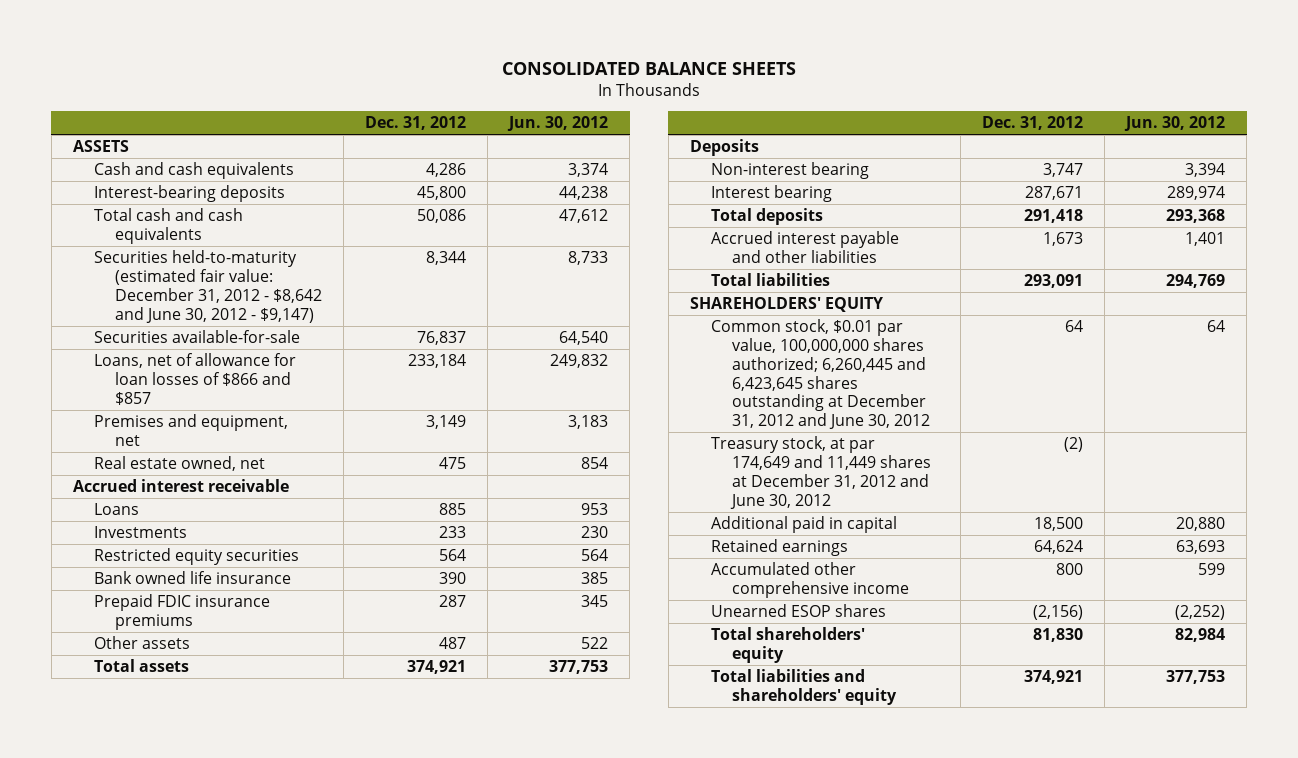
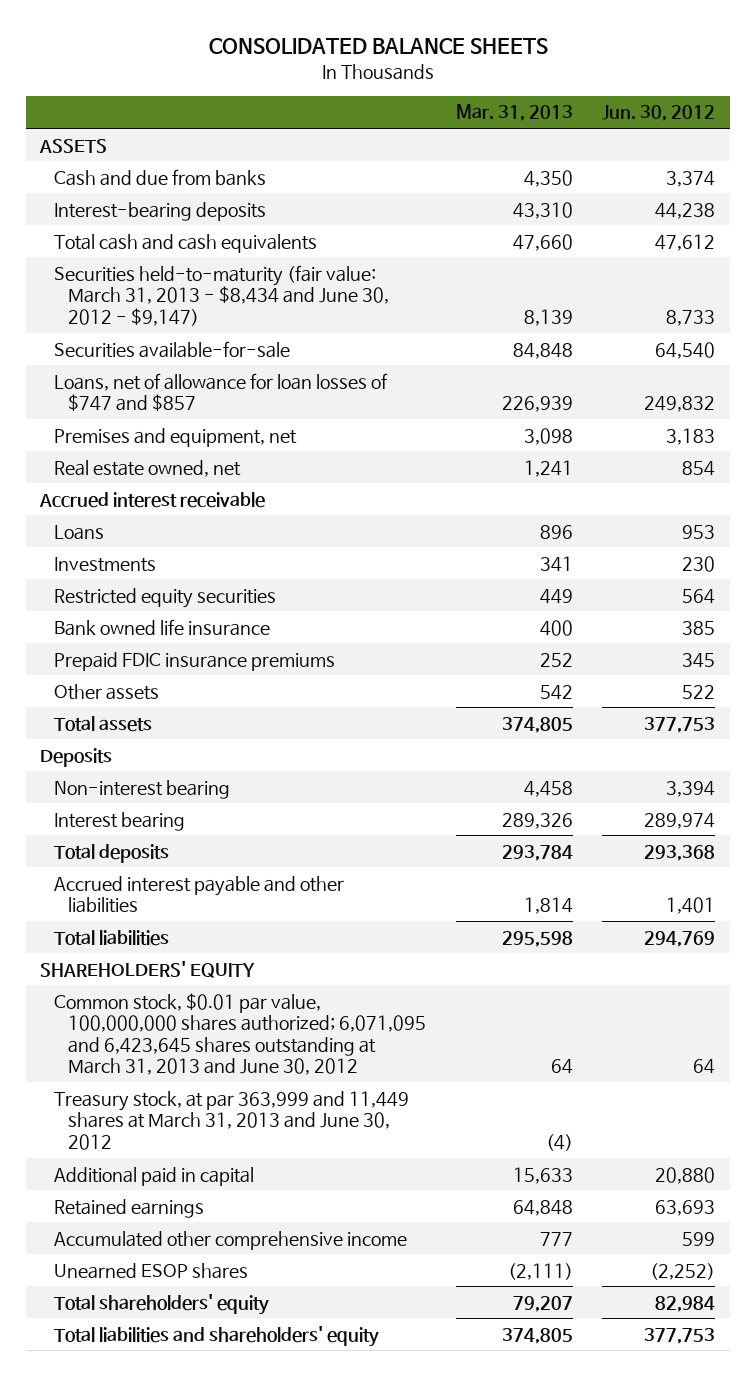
[365,116,467,131] Dec. 31, 2012 -> none
none -> [455,104,573,122] Mar. 31, 2013
[93,161,294,179] Cash and cash equivalents -> [54,168,267,186] Cash and due from banks
[93,249,323,323] Securities held-to-maturity (estimated fair value: December 31, 2012 - $8,642 and June 30, 2012 - $9,147) -> [54,264,389,326] Securities held-to-maturity (fair value: March 31, 2013 - $8,434 and June 30, 2012 - $9,147)
[93,352,296,405] Loans, net of allowance for loan losses of $866 and $857 -> [54,372,389,412] Loans, net of allowance for loan losses of $747 and $857
[710,318,931,430] Common stock, $0.01 par value, 100,000,000 shares authorized; 6,260,445 and 6,423,645 shares outstanding at December 31, 2012 and June 30, 2012 -> [54,992,426,1076] Common stock, $0.01 par value, 100,000,000 shares authorized; 6,071,095 and 6,423,645 shares outstanding at March 31, 2013 and June 30, 2012
[710,435,932,509] Treasury stock, at par 174,649 and 11,449 shares at December 31, 2012 and June 30, 2012 -> [54,1090,410,1150] Treasury stock, at par 363,999 and 11,449 shares at March 31, 2013 and June 30, 2012

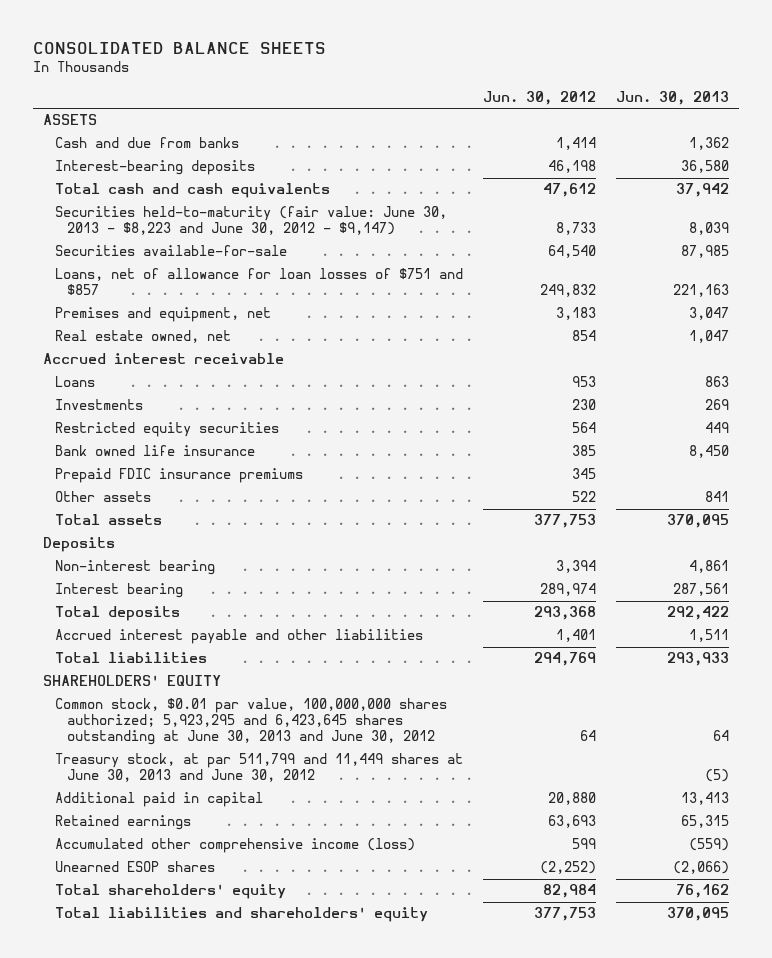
[455,104,573,122] Mar. 31, 2013 -> none
none -> [616,91,730,106] Jun. 30, 2013
[666,170,716,187] 3,374 -> [556,137,597,151] 1,414
[655,202,716,219] 44,238 -> [548,160,597,174] 46,198
[54,264,389,326] Securities held-to-maturity (fair value: March 31, 2013 - $8,434 and June 30, 2012 - $9,147) -> [55,206,448,236] Securities held-to-maturity (fair value: June 30, 2013 - $8,223 and June 30, 2012 - $9,147)
[54,372,389,412] Loans, net of allowance for loan losses of $747 and $857 -> [55,268,464,296] Loans, net of allowance for loan losses of $751 and $857
[54,992,426,1076] Common stock, $0.01 par value, 100,000,000 shares authorized; 6,071,095 and 6,423,645 shares outstanding at March 31, 2013 and June 30, 2012 -> [55,698,448,746] Common stock, $0.01 par value, 100,000,000 shares authorized; 5,923,295 and 6,423,645 shares outstanding at June 30, 2013 and June 30, 2012
[54,1090,410,1150] Treasury stock, at par 363,999 and 11,449 shares at March 31, 2013 and June 30, 2012 -> [55,753,464,783] Treasury stock, at par 511,799 and 11,449 shares at June 30, 2013 and June 30, 2012
[54,1230,408,1250] Accumulated other comprehensive income -> [55,838,416,854] Accumulated other comprehensive income (loss)

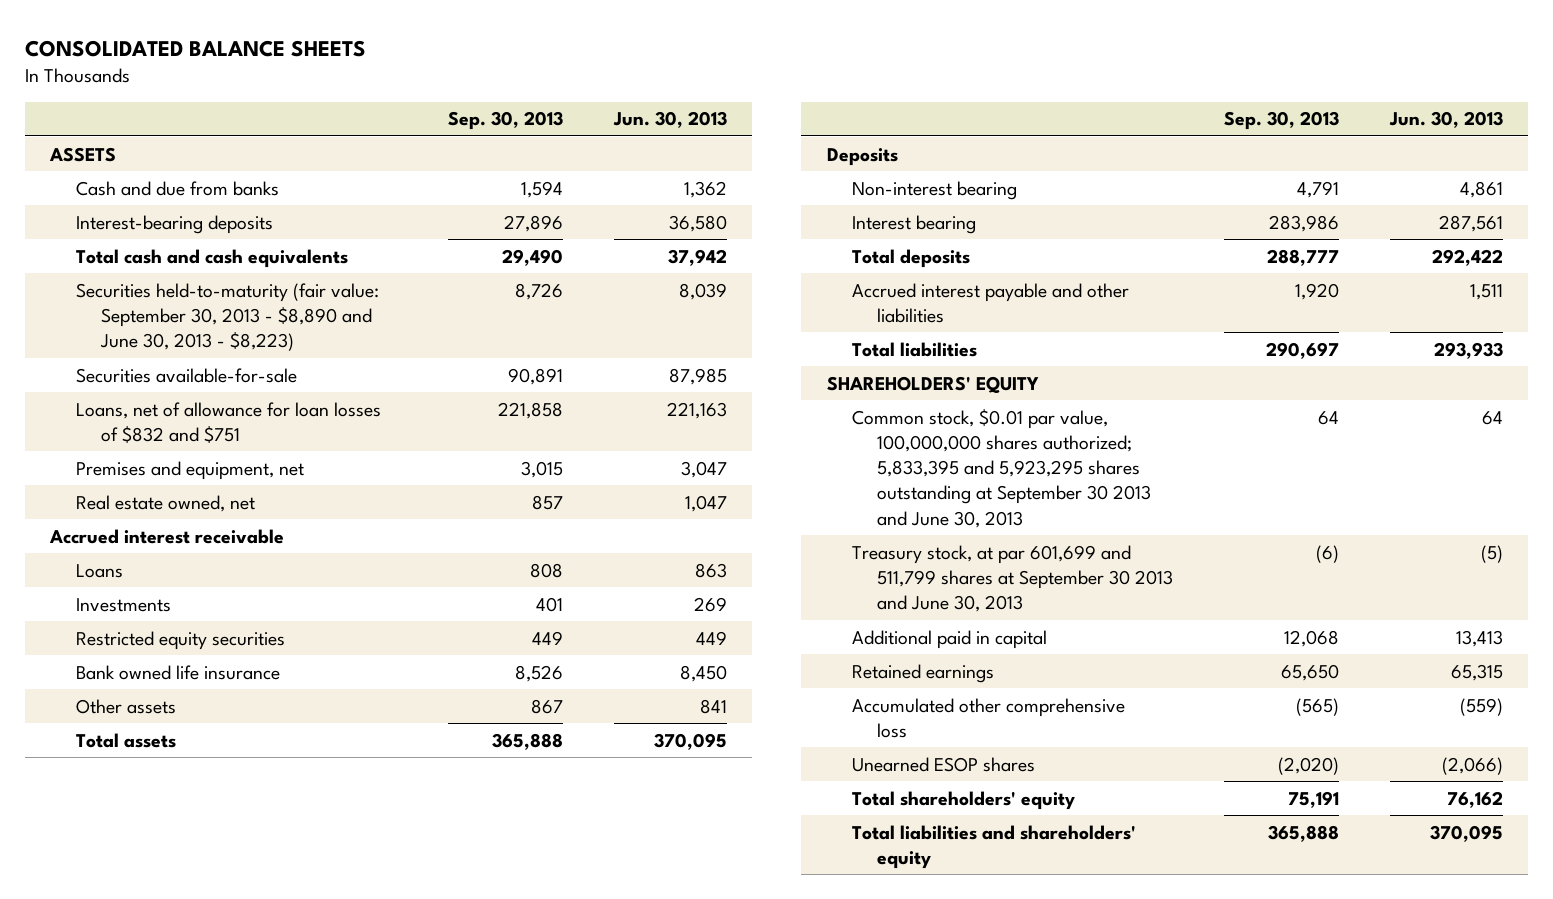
[483,91,597,106] Jun. 30, 2012 -> none
none -> [447,111,563,131] Sep. 30, 2013
[55,206,448,236] Securities held-to-maturity (fair value: June 30, 2013 - $8,223 and June 30, 2012 - $9,147) -> [75,282,379,352] Securities held-to-maturity (fair value: September 30, 2013 - $8,890 and June 30, 2013 - $8,223)
[55,268,464,296] Loans, net of allowance for loan losses of $751 and $857 -> [75,401,381,444] Loans, net of allowance for loan losses of $832 and $751
[55,468,304,484] Prepaid FDIC insurance premiums -> none
[55,698,448,746] Common stock, $0.01 par value, 100,000,000 shares authorized; 5,923,295 and 6,423,645 shares outstanding at June 30, 2013 and June 30, 2012 -> [851,408,1152,528] Common stock, $0.01 par value, 100,000,000 shares authorized; 5,833,395 and 5,923,295 shares outstanding at September 30 2013 and June 30, 2013
[55,753,464,783] Treasury stock, at par 511,799 and 11,449 shares at June 30, 2013 and June 30, 2012 -> [851,544,1174,613] Treasury stock, at par 601,699 and 511,799 shares at September 30 2013 and June 30, 2013
[55,838,416,854] Accumulated other comprehensive income (loss) -> [851,697,1125,738] Accumulated other comprehensive loss

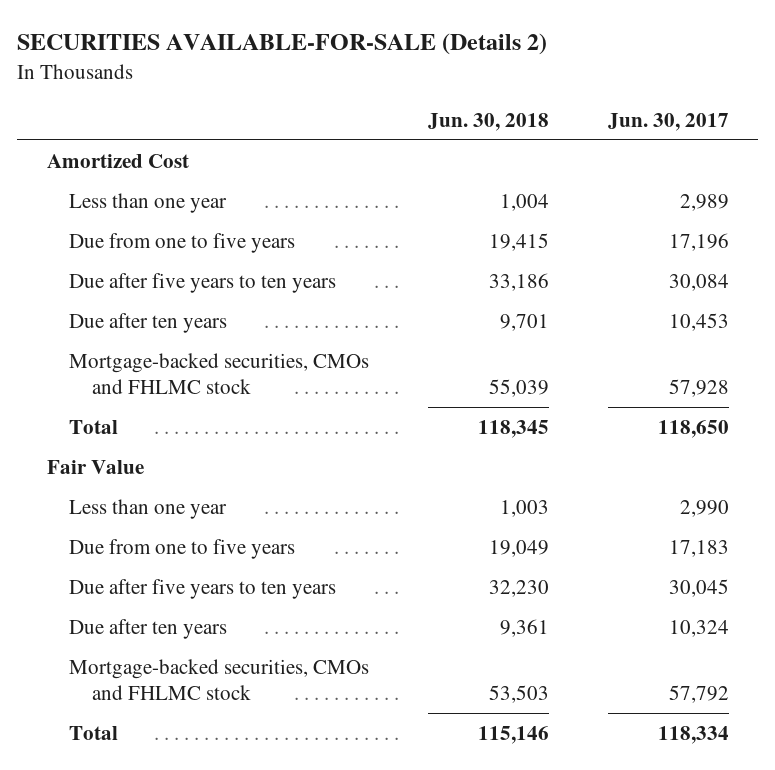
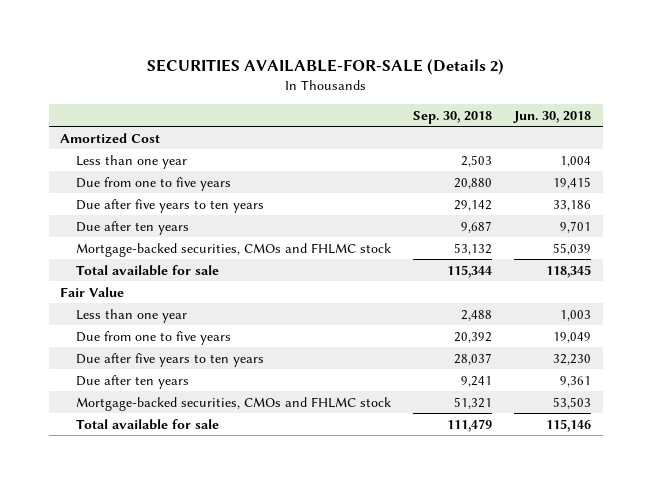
[607,112,729,131] Jun. 30, 2017 -> none
none -> [412,110,492,124] Sep. 30, 2018
[69,420,119,435] Total -> [75,264,219,276] Total available for sale
[69,726,119,741] Total -> [75,418,219,430] Total available for sale

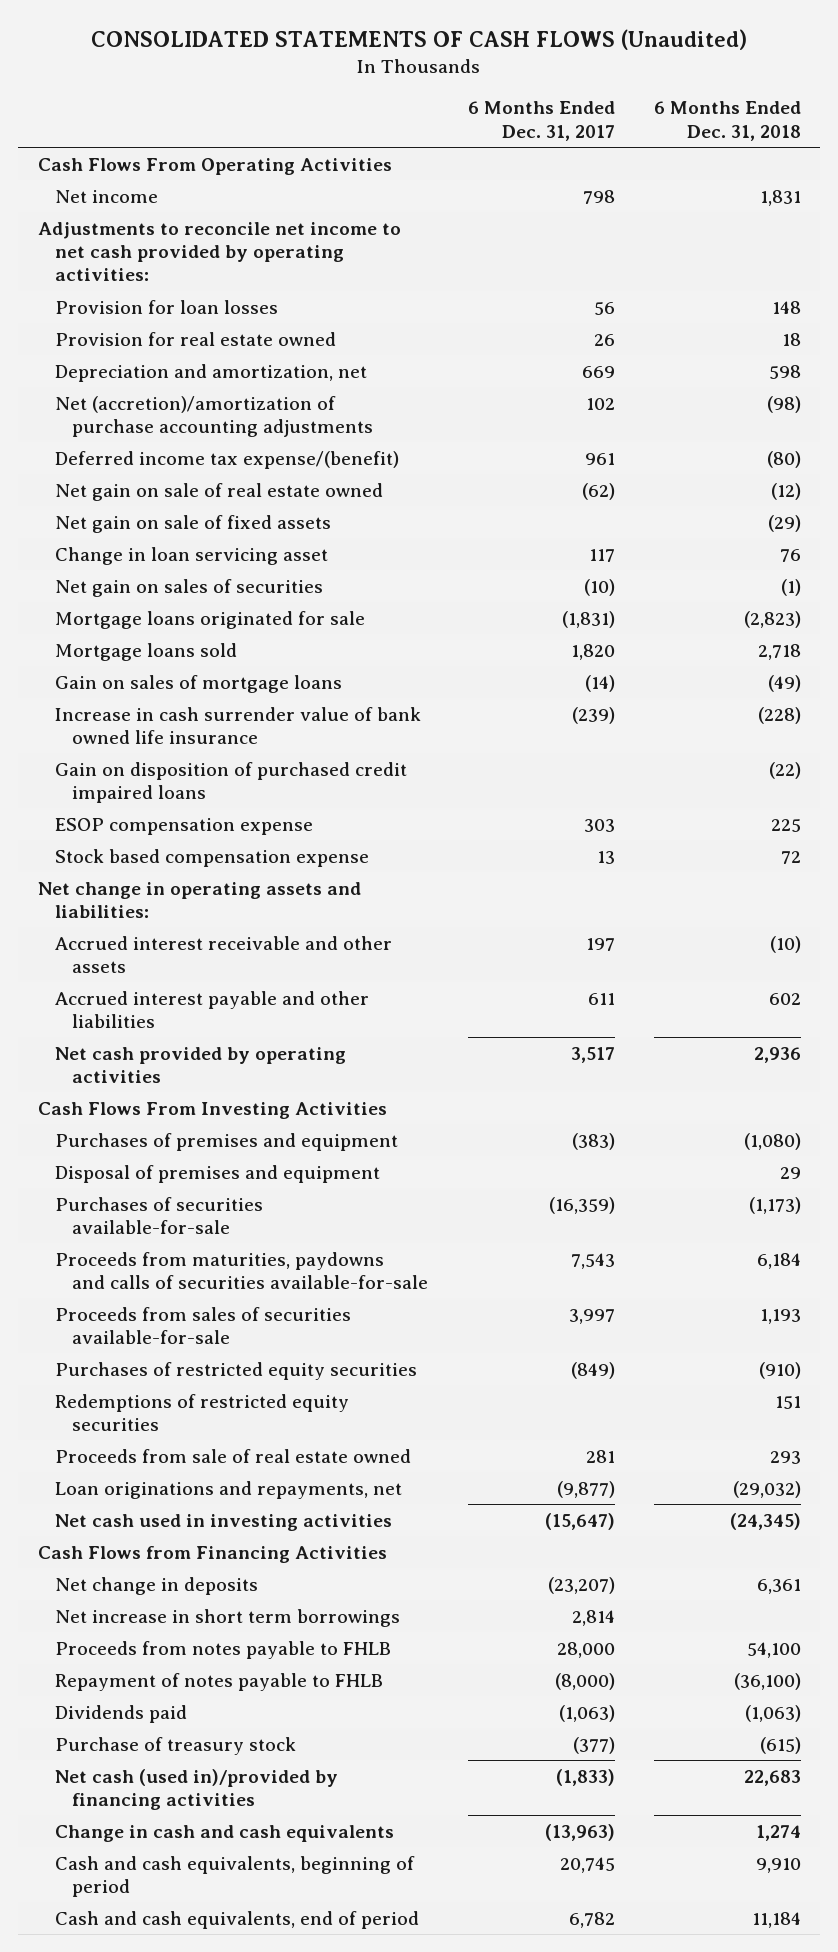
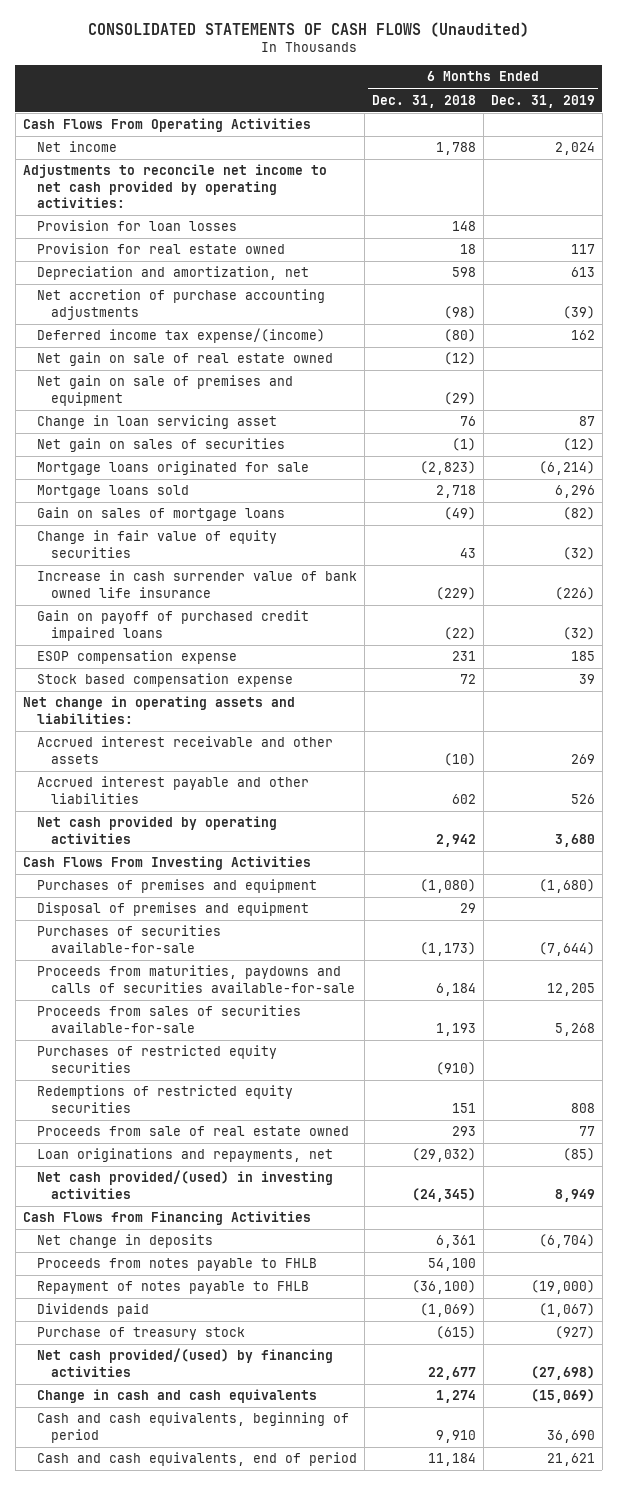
[467,101,615,141] 6 Months Ended Dec. 31, 2017 -> none
none -> [490,94,595,108] Dec. 31, 2019
[759,189,801,206] 1,831 -> [435,142,476,156] 1,788
[54,395,374,437] Net (accretion)/amortization of purchase accounting adjustments -> [37,289,326,320] Net accretion of purchase accounting adjustments
[54,450,399,469] Deferred income tax expense/(benefit) -> [37,328,326,344] Deferred income tax expense/(income)
[54,514,331,533] Net gain on sale of fixed assets -> [37,375,294,406] Net gain on sale of premises and equipment
none -> [37,530,278,558] Change in fair value of equity securities
[757,706,801,724] (228) -> [435,586,476,600] (229)
[54,761,407,803] Gain on disposition of purchased credit impaired loans -> [37,610,310,641] Gain on payoff of purchased credit impaired loans
[770,818,801,832] 225 -> [451,651,476,662] 231
[753,1046,801,1063] 2,936 -> [435,833,476,847] 2,942
[54,1513,392,1531] Net cash used in investing activities -> [37,1170,334,1199] Net cash provided/(used) in investing activities
[54,1608,400,1627] Net increase in short term borrowings -> none
[744,1704,801,1722] (1,063) -> [419,1303,476,1318] (1,069)
[54,1768,338,1810] Net cash (used in)/provided by financing activities -> [37,1348,334,1377] Net cash provided/(used) by financing activities
[743,1769,801,1786] 22,683 -> [427,1366,476,1380] 22,677

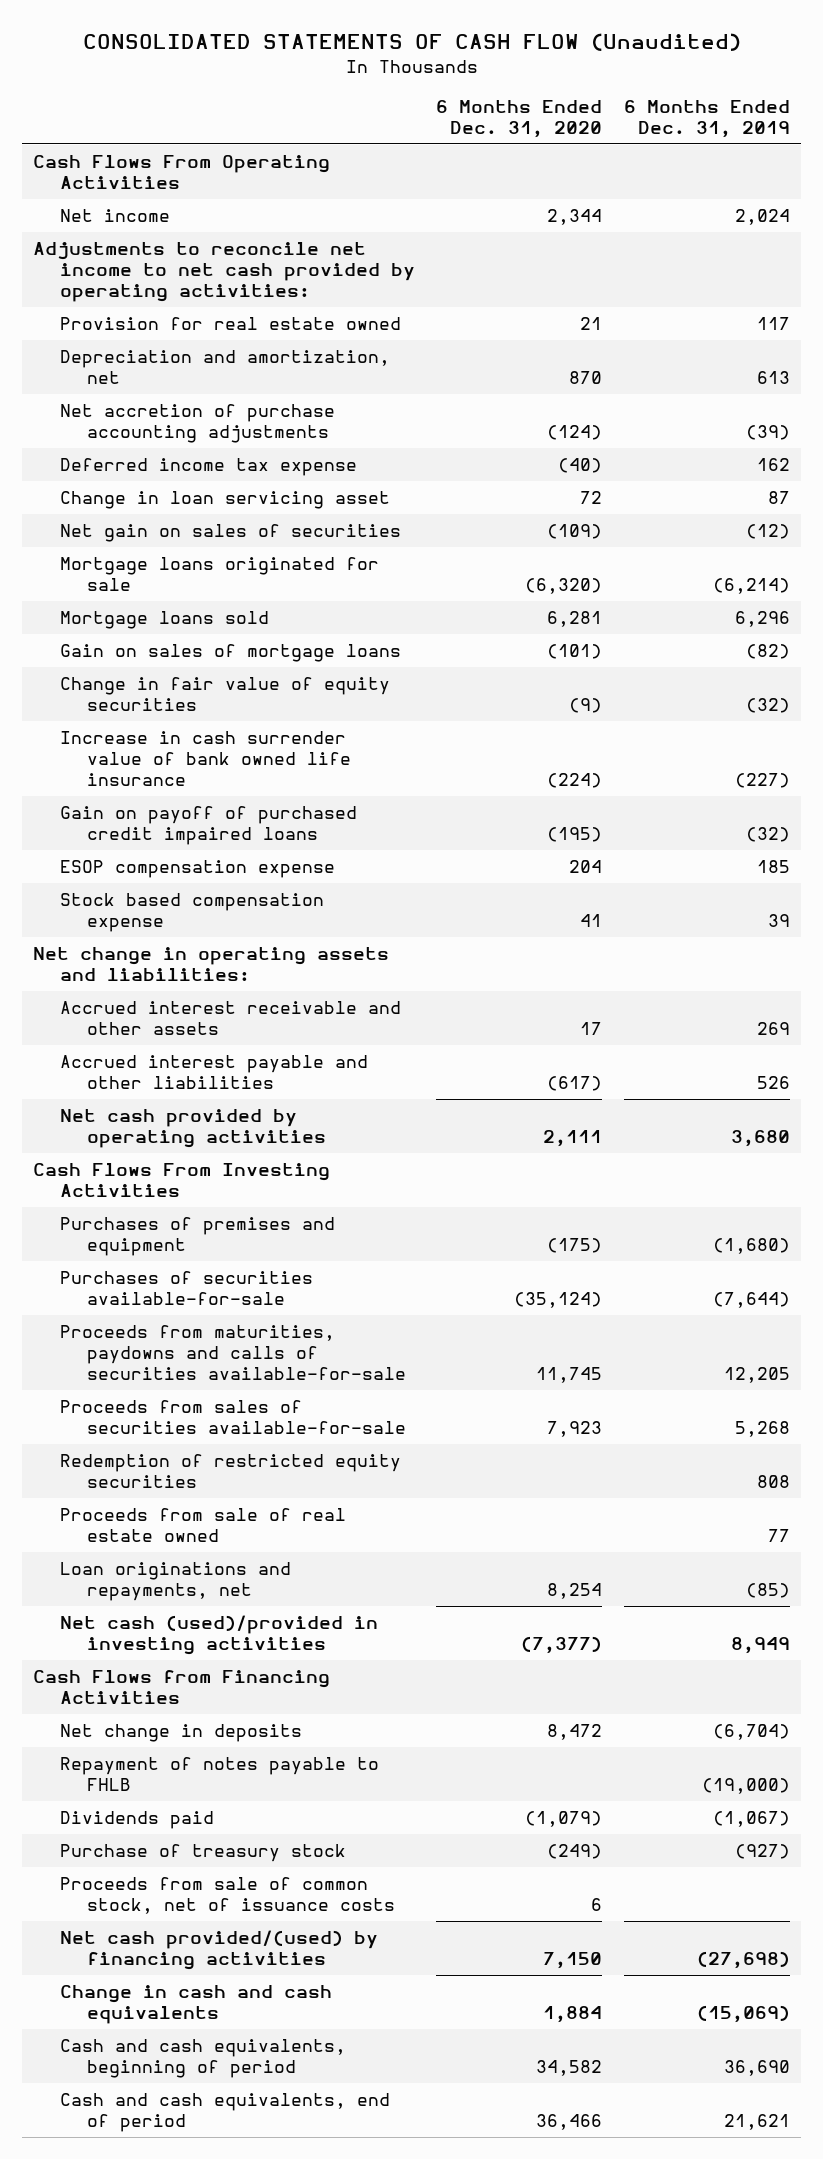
[87,22,529,38] CONSOLIDATED STATEMENTS OF CASH FLOWS (Unaudited) -> [82,33,741,52] CONSOLIDATED STATEMENTS OF CASH FLOW (Unaudited)
[371,94,476,108] Dec. 31, 2018 -> none
none -> [436,99,603,139] 6 Months Ended Dec. 31, 2020
[37,220,238,232] Provision for loan losses -> none
[37,352,334,367] Net gain on sale of real estate owned -> none
[37,375,294,406] Net gain on sale of premises and equipment -> none
[37,328,326,344] Deferred income tax expense/(income) -> [59,458,357,477] Deferred income tax expense
[554,586,595,600] (226) -> [734,773,790,789] (227)
[37,902,310,917] Disposal of premises and equipment -> none
[37,1045,278,1073] Purchases of restricted equity securities -> none
[37,1085,294,1113] Redemptions of restricted equity securities -> [59,1454,401,1489] Redemption of restricted equity securities
[37,1170,334,1199] Net cash provided/(used) in investing activities -> [59,1615,378,1656] Net cash (used)/provided in investing activities
[37,1258,318,1272] Proceeds from notes payable to FHLB -> none
none -> [59,1877,395,1915] Proceeds from sale of common stock, net of issuance costs

